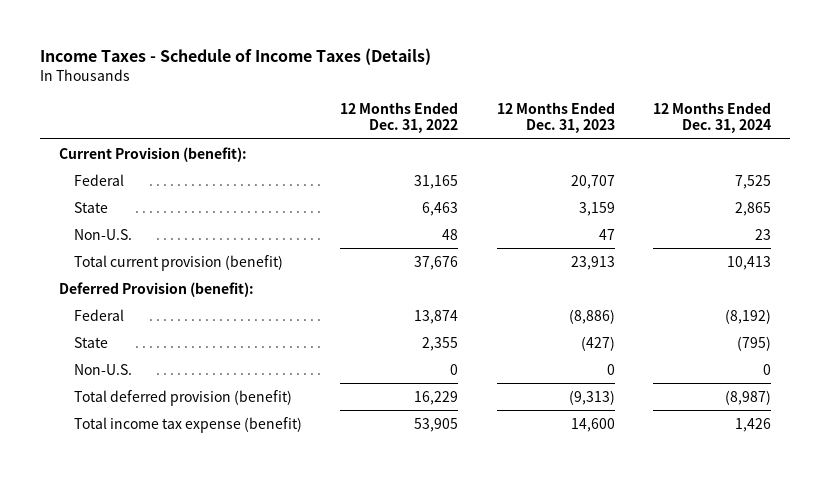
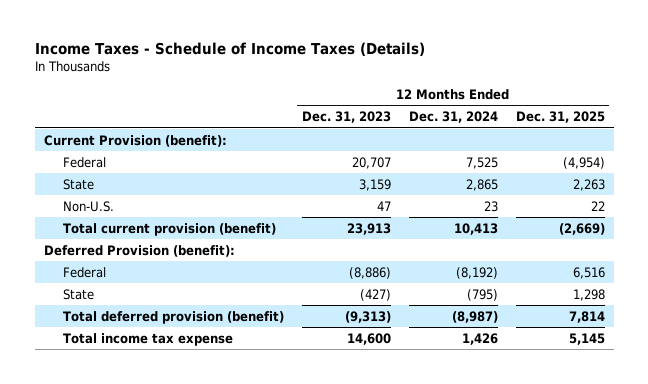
[340,102,459,134] 12 Months Ended Dec. 31, 2022 -> none
none -> [515,111,605,124] Dec. 31, 2025
[74,363,133,375] Non-U.S. -> none
[74,416,303,433] Total income tax expense (benefit) -> [62,332,233,346] Total income tax expense

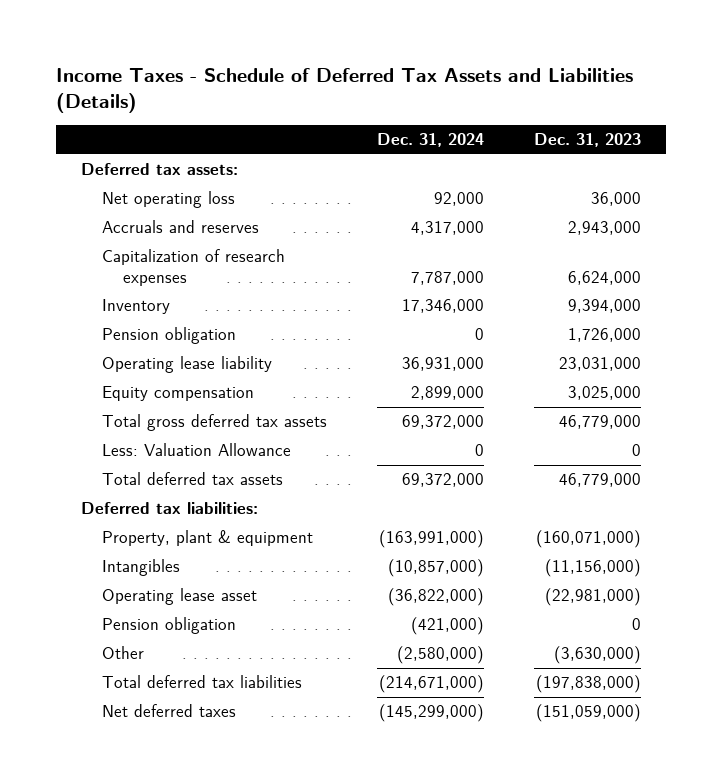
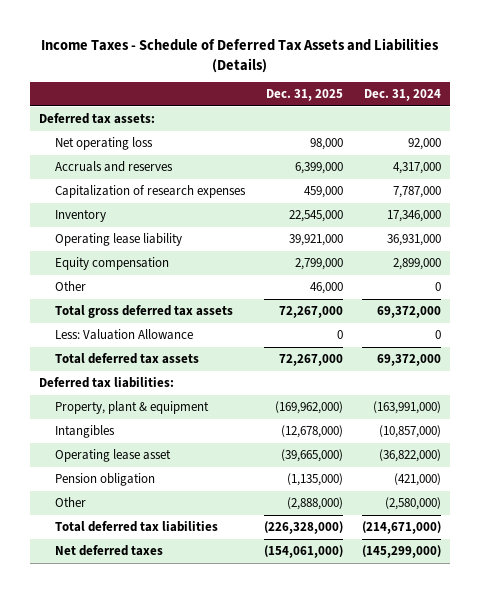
[534,133,642,148] Dec. 31, 2023 -> none
none -> [266,89,344,102] Dec. 31, 2025
[101,327,236,345] Pension obligation -> none
none -> [55,280,87,291] Other

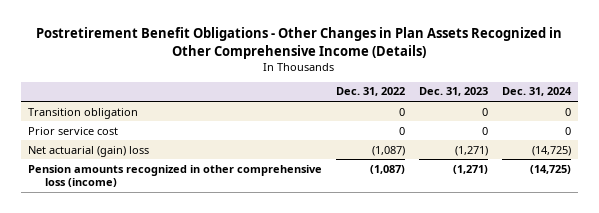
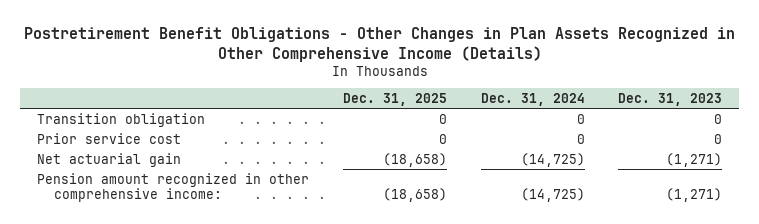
[335,87,405,97] Dec. 31, 2022 -> none
none -> [342,92,447,106] Dec. 31, 2025
[27,145,149,157] Net actuarial (gain) loss -> [36,152,181,167] Net actuarial gain
[27,164,322,188] Pension amounts recognized in other comprehensive loss (income) -> [36,172,309,202] Pension amount recognized in other comprehensive income:

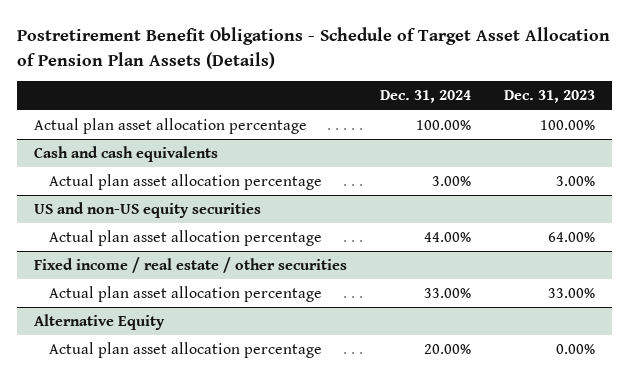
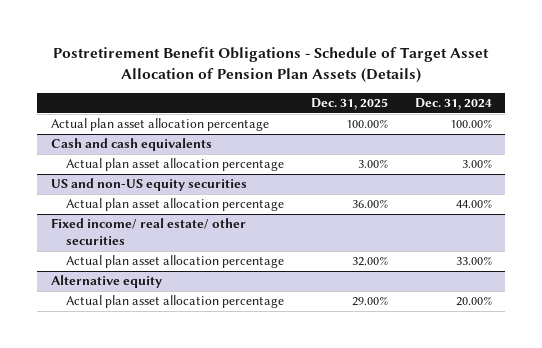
[504,90,596,104] Dec. 31, 2023 -> none
none -> [310,98,388,111] Dec. 31, 2025
[33,257,347,274] Fixed income / real estate / other securities -> [50,218,246,246] Fixed income/ real estate/ other securities
[33,314,165,331] Alternative Equity -> [50,275,162,289] Alternative equity

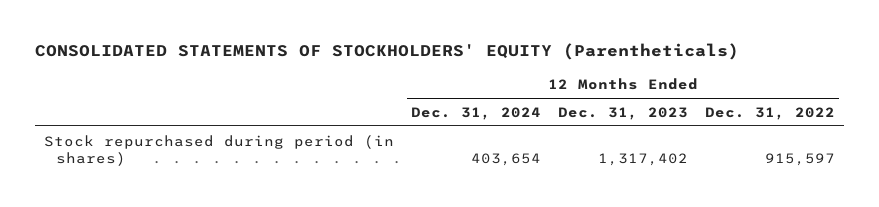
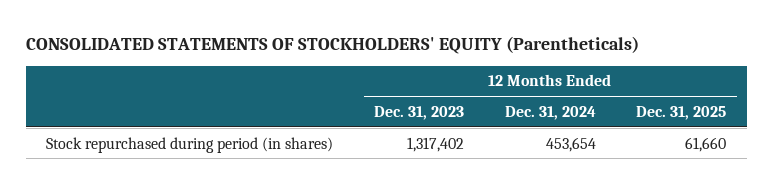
[705,106,836,120] Dec. 31, 2022 -> none
none -> [636,105,727,120] Dec. 31, 2025
[470,153,541,167] 403,654 -> [545,136,596,152] 453,654

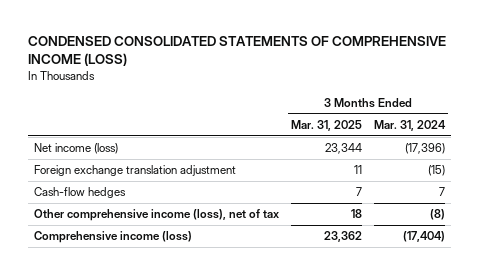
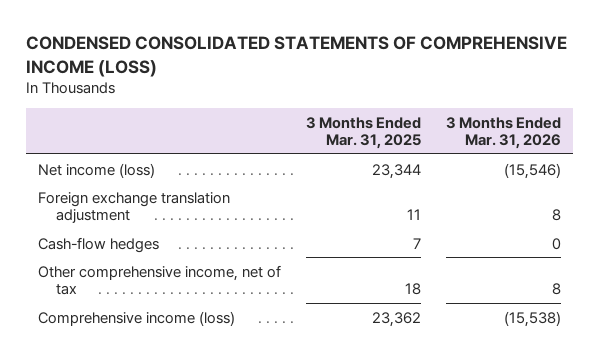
[373,120,446,132] Mar. 31, 2024 -> none
none -> [445,116,561,150] 3 Months Ended Mar. 31, 2026
[34,209,280,222] Other comprehensive income (loss), net of tax -> [38,264,282,295] Other comprehensive income, net of tax

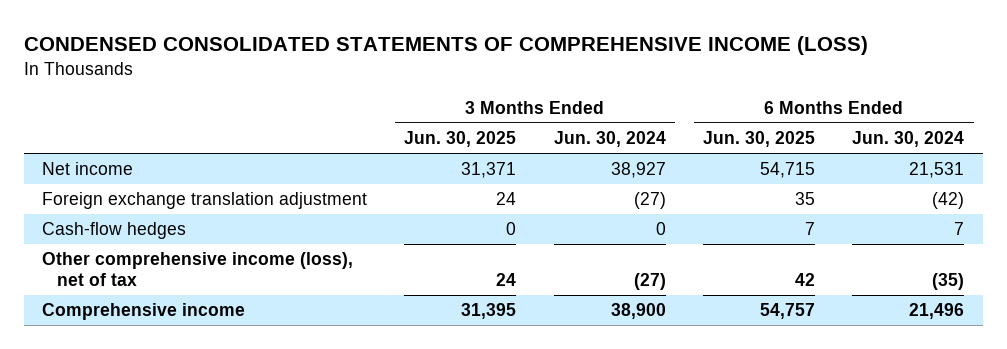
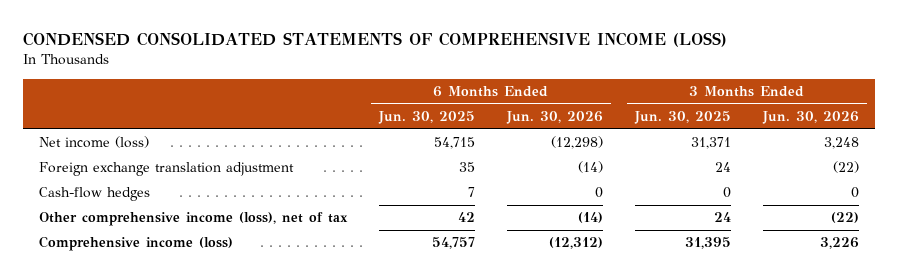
[553,131,666,148] Jun. 30, 2024 -> none
[852,131,965,148] Jun. 30, 2024 -> none
none -> [506,111,604,125] Jun. 30, 2026
none -> [761,111,859,125] Jun. 30, 2026
[42,162,134,176] Net income -> [39,136,150,149] Net income (loss)
[42,303,246,321] Comprehensive income -> [39,236,234,252] Comprehensive income (loss)

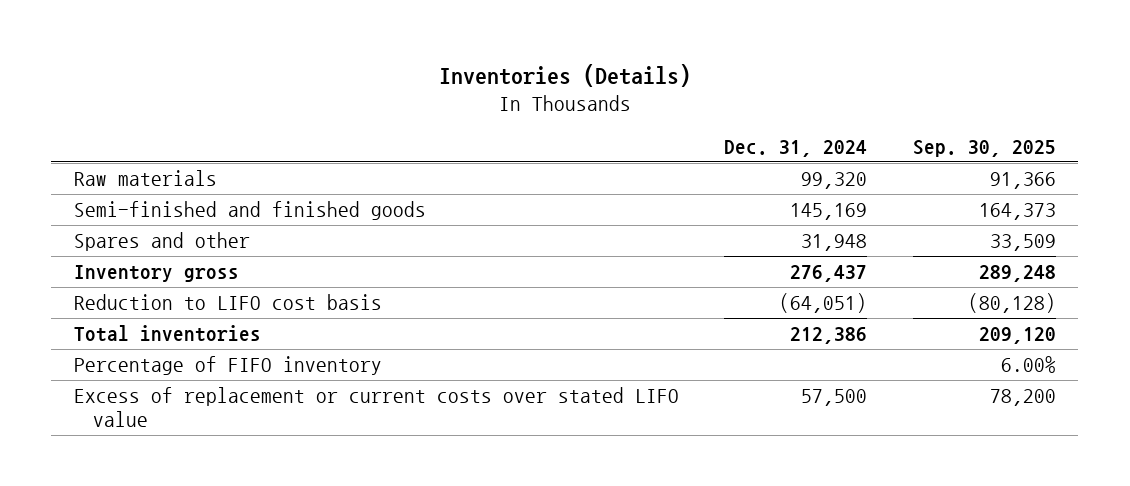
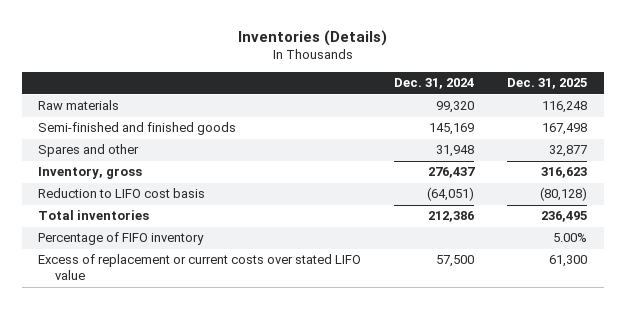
[912,139,1056,157] Sep. 30, 2025 -> none
none -> [507,78,588,90] Dec. 31, 2025
[74,265,240,283] Inventory gross -> [38,167,143,180] Inventory, gross

